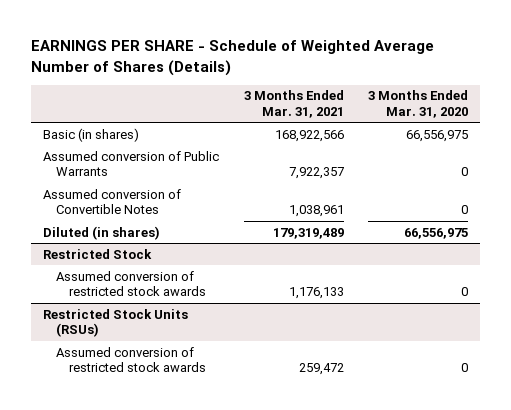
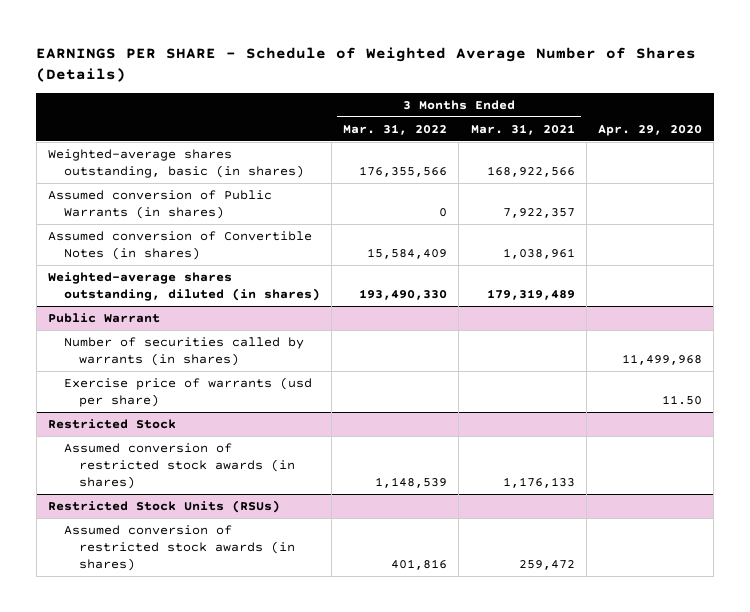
[368,90,469,119] 3 Months Ended Mar. 31, 2020 -> none
none -> [343,123,448,135] Mar. 31, 2022
none -> [598,124,703,136] Apr. 29, 2020
[43,127,140,142] Basic (in shares) -> [48,149,304,179] Weighted-average shares outstanding, basic (in shares)
[43,150,220,177] Assumed conversion of Public Warrants -> [48,190,273,220] Assumed conversion of Public Warrants (in shares)
[43,188,182,215] Assumed conversion of Convertible Notes -> [48,231,313,261] Assumed conversion of Convertible Notes (in shares)
[43,225,161,240] Diluted (in shares) -> [48,272,320,302] Weighted-average shares outstanding, diluted (in shares)
none -> [48,313,161,324] Public Warrant
none -> [63,337,304,367] Number of securities called by warrants (in shares)
none -> [63,377,312,408] Exercise price of warrants (usd per share)
[56,270,207,297] Assumed conversion of restricted stock awards -> [63,443,296,490] Assumed conversion of restricted stock awards (in shares)
[56,346,207,373] Assumed conversion of restricted stock awards -> [63,525,296,572] Assumed conversion of restricted stock awards (in shares)

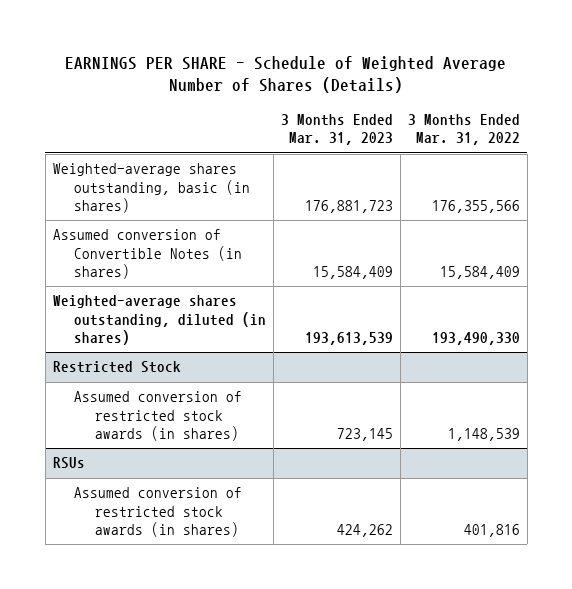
[470,123,575,135] Mar. 31, 2021 -> none
[598,124,703,136] Apr. 29, 2020 -> none
none -> [280,114,393,146] 3 Months Ended Mar. 31, 2023
[48,190,273,220] Assumed conversion of Public Warrants (in shares) -> none
[48,313,161,324] Public Warrant -> none
[63,337,304,367] Number of securities called by warrants (in shares) -> none
[63,377,312,408] Exercise price of warrants (usd per share) -> none
[48,500,281,514] Restricted Stock Units (RSUs) -> [52,457,85,470] RSUs

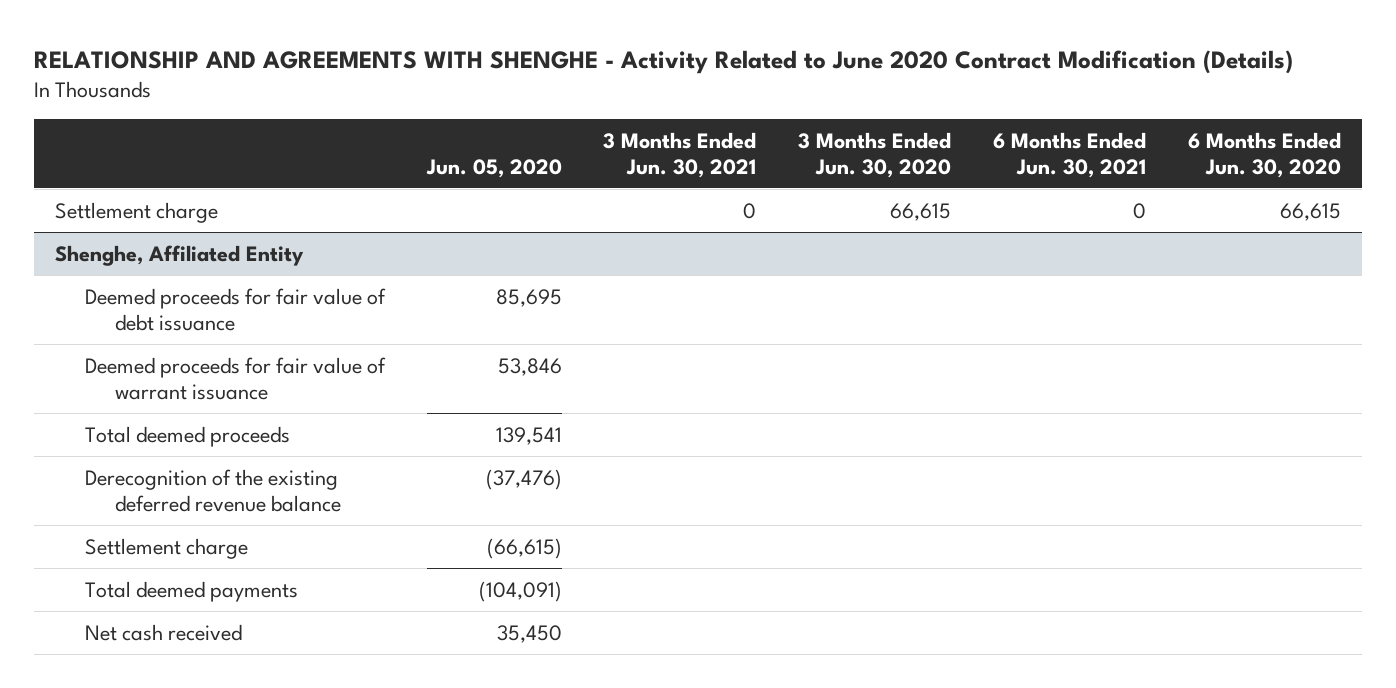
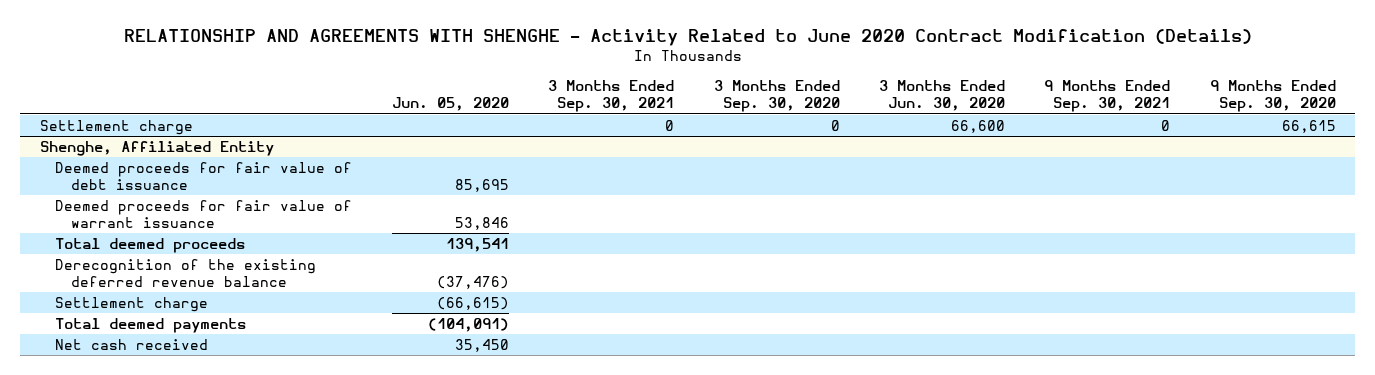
[603,131,757,178] 3 Months Ended Jun. 30, 2021 -> none
[993,131,1147,178] 6 Months Ended Jun. 30, 2021 -> none
[1187,131,1341,178] 6 Months Ended Jun. 30, 2020 -> none
none -> [548,80,675,113] 3 Months Ended Sep. 30, 2021
none -> [713,80,840,113] 3 Months Ended Sep. 30, 2020
none -> [1044,80,1171,113] 9 Months Ended Sep. 30, 2021
none -> [1209,80,1336,113] 9 Months Ended Sep. 30, 2020
[890,202,952,221] 66,615 -> [950,119,1005,133] 66,600

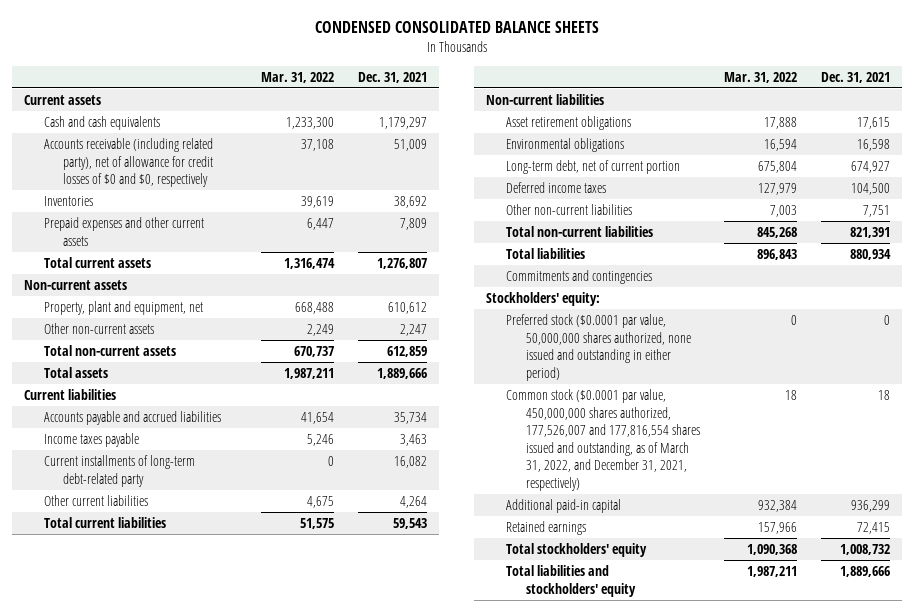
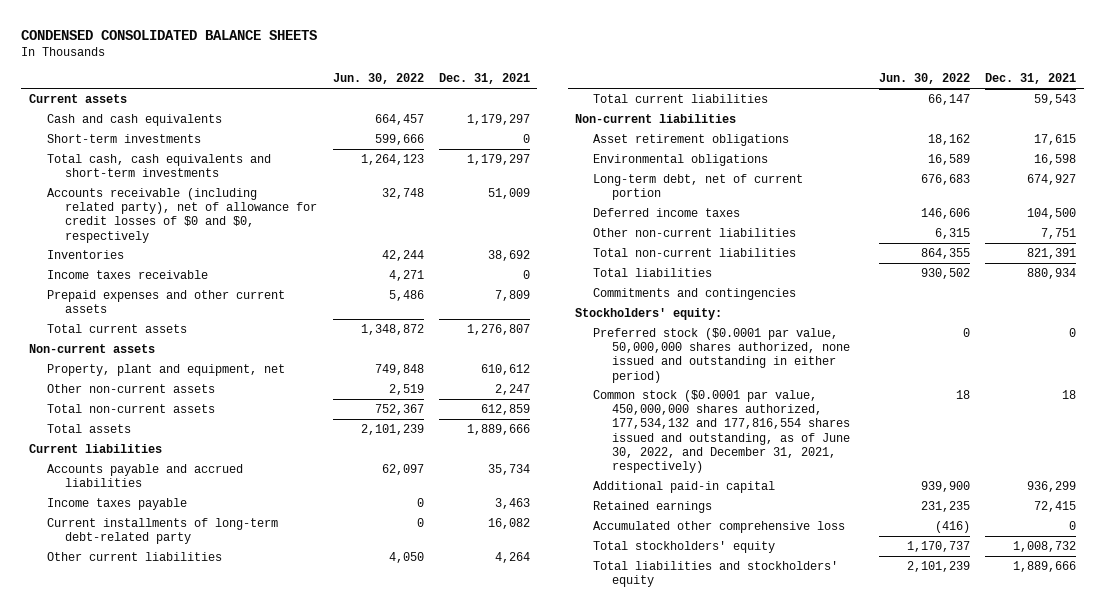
[261,71,335,83] Mar. 31, 2022 -> none
none -> [332,73,424,85] Jun. 30, 2022
none -> [47,133,202,143] Short-term investments
none -> [47,153,272,178] Total cash, cash equivalents and short-term investments
none -> [47,269,209,279] Income taxes receivable
[505,388,700,492] Common stock ($0.0001 par value, 450,000,000 shares authorized, 177,526,007 and 177,816,554 shares issued and outstanding, as of March 31, 2022, and December 31, 2021, respectively) -> [593,389,850,473] Common stock ($0.0001 par value, 450,000,000 shares authorized, 177,534,132 and 177,816,554 shares issued and outstanding, as of June 30, 2022, and December 31, 2021, respectively)
none -> [593,520,846,533] Accumulated other comprehensive loss

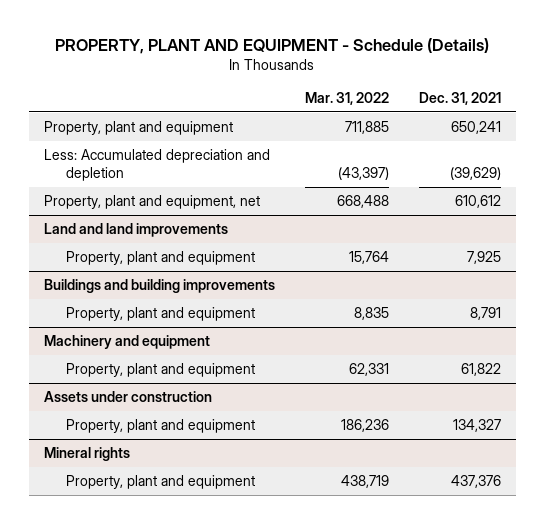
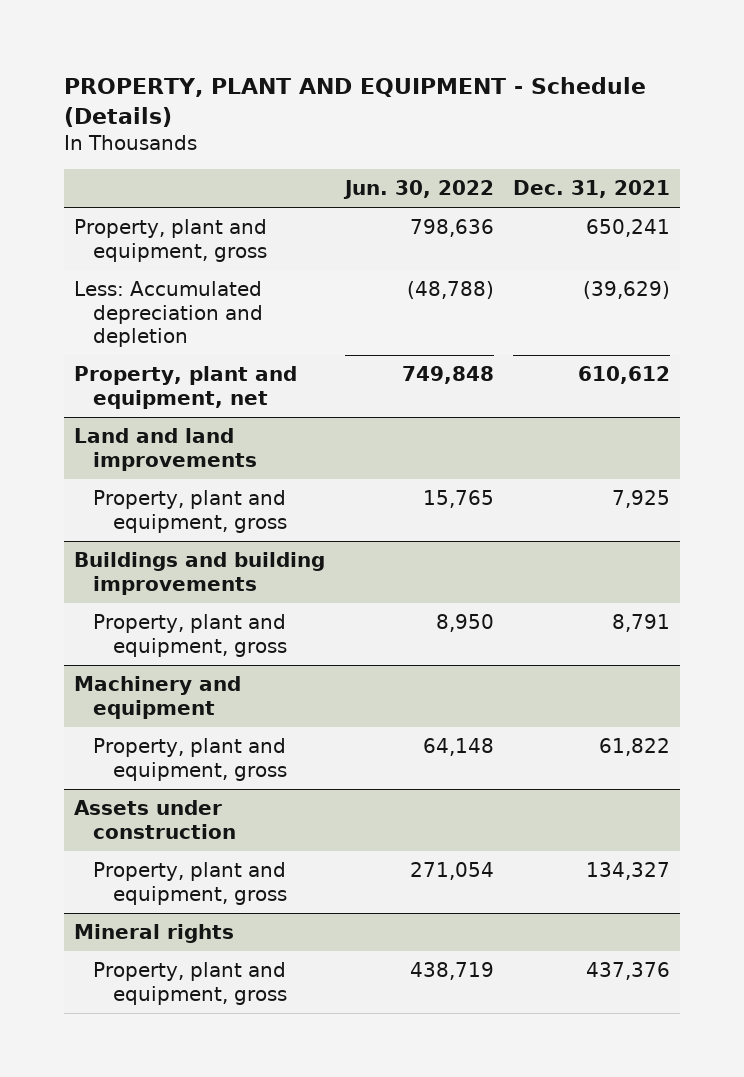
[304,92,389,106] Mar. 31, 2022 -> none
none -> [342,180,494,200] Jun. 30, 2022
[43,120,233,135] Property, plant and equipment -> [73,219,268,262] Property, plant and equipment, gross
[65,250,255,265] Property, plant and equipment -> [93,490,287,533] Property, plant and equipment, gross
[65,306,255,321] Property, plant and equipment -> [93,614,287,657] Property, plant and equipment, gross
[65,362,255,377] Property, plant and equipment -> [93,738,287,781] Property, plant and equipment, gross
[65,418,255,433] Property, plant and equipment -> [93,862,287,905] Property, plant and equipment, gross
[65,474,255,489] Property, plant and equipment -> [93,962,287,1005] Property, plant and equipment, gross

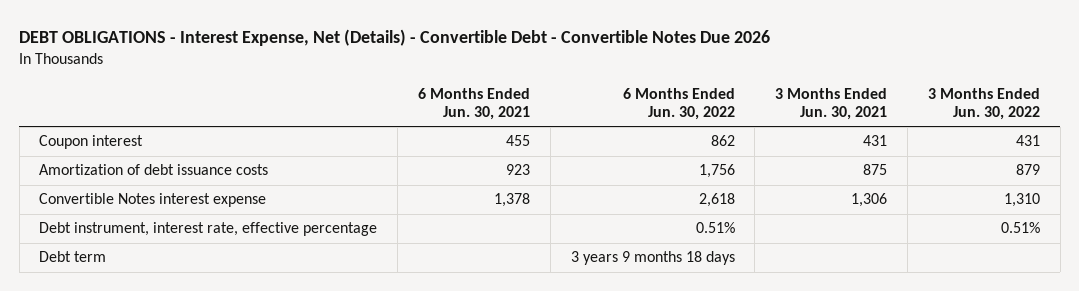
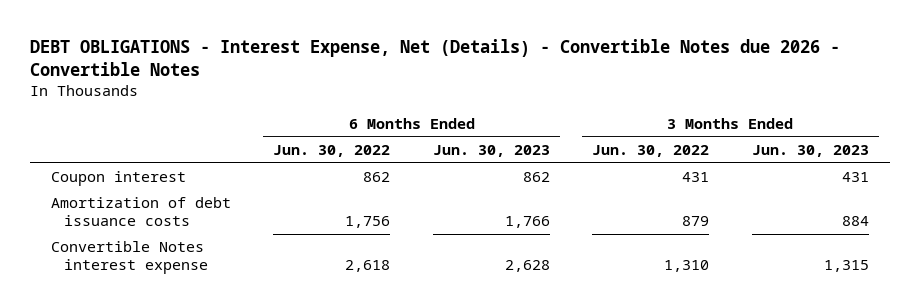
[19,29,771,47] DEBT OBLIGATIONS - Interest Expense, Net (Details) - Convertible Debt - Convertible Notes Due 2026 -> [29,38,840,76] DEBT OBLIGATIONS - Interest Expense, Net (Details) - Convertible Notes due 2026 - Convertible Notes
[418,87,531,121] 6 Months Ended Jun. 30, 2021 -> none
[775,87,888,121] 3 Months Ended Jun. 30, 2021 -> none
none -> [432,144,550,157] Jun. 30, 2023
none -> [751,144,869,157] Jun. 30, 2023
[39,222,378,237] Debt instrument, interest rate, effective percentage -> none
[39,251,107,263] Debt term -> none

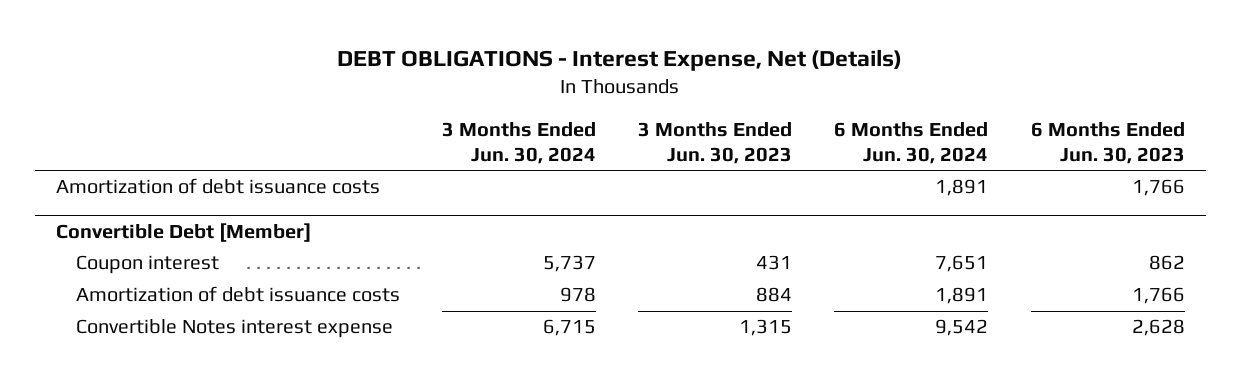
[29,38,840,76] DEBT OBLIGATIONS - Interest Expense, Net (Details) - Convertible Notes due 2026 - Convertible Notes -> [337,49,903,72] DEBT OBLIGATIONS - Interest Expense, Net (Details)
[273,144,391,157] Jun. 30, 2022 -> none
[592,144,710,157] Jun. 30, 2022 -> none
none -> [442,121,597,164] 3 Months Ended Jun. 30, 2024
none -> [834,121,989,164] 6 Months Ended Jun. 30, 2024
none -> [56,178,381,195] Amortization of debt issuance costs
none -> [56,223,312,243] Convertible Debt [Member]

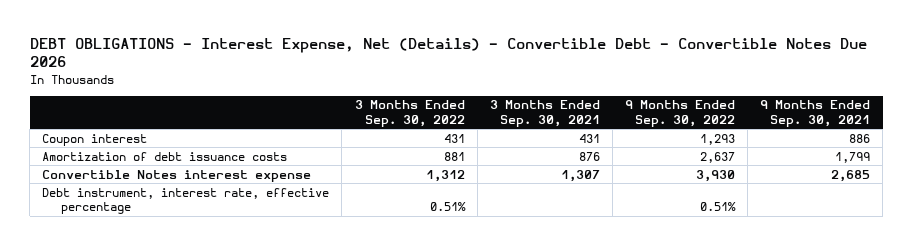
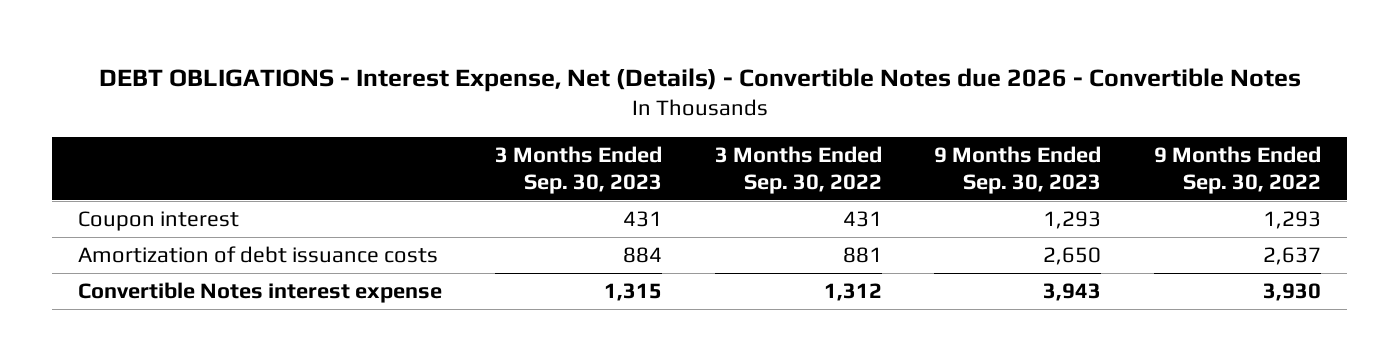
[29,37,867,68] DEBT OBLIGATIONS - Interest Expense, Net (Details) - Convertible Debt - Convertible Notes Due 2026 -> [98,67,1301,92] DEBT OBLIGATIONS - Interest Expense, Net (Details) - Convertible Notes due 2026 - Convertible Notes
[489,100,600,127] 3 Months Ended Sep. 30, 2021 -> none
[760,100,871,127] 9 Months Ended Sep. 30, 2021 -> none
none -> [494,146,662,195] 3 Months Ended Sep. 30, 2023
none -> [934,146,1102,195] 9 Months Ended Sep. 30, 2023
[42,187,330,215] Debt instrument, interest rate, effective percentage -> none

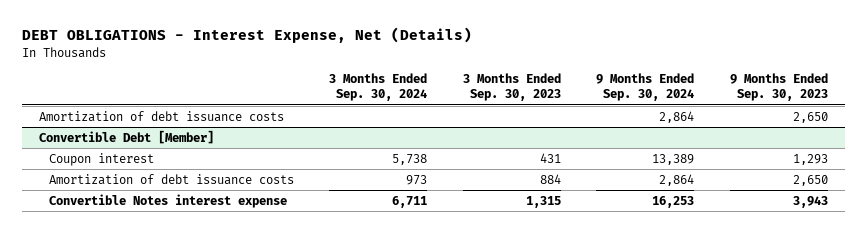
[98,67,1301,92] DEBT OBLIGATIONS - Interest Expense, Net (Details) - Convertible Notes due 2026 - Convertible Notes -> [21,27,472,44] DEBT OBLIGATIONS - Interest Expense, Net (Details)
[714,146,882,195] 3 Months Ended Sep. 30, 2022 -> none
[1154,146,1322,195] 9 Months Ended Sep. 30, 2022 -> none
none -> [329,73,428,102] 3 Months Ended Sep. 30, 2024
none -> [596,73,695,102] 9 Months Ended Sep. 30, 2024
none -> [39,110,285,122] Amortization of debt issuance costs
none -> [39,129,215,144] Convertible Debt [Member]

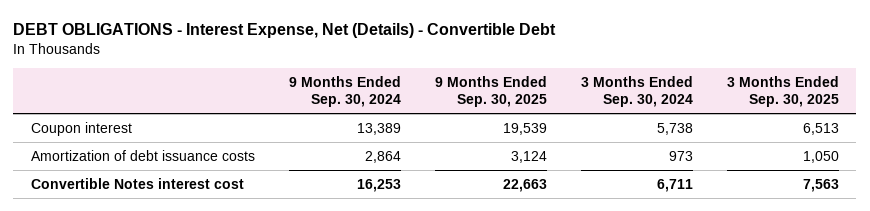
[21,27,472,44] DEBT OBLIGATIONS - Interest Expense, Net (Details) -> [13,23,557,39] DEBT OBLIGATIONS - Interest Expense, Net (Details) - Convertible Debt
[462,73,561,102] 3 Months Ended Sep. 30, 2023 -> none
[729,73,828,102] 9 Months Ended Sep. 30, 2023 -> none
none -> [434,75,547,107] 9 Months Ended Sep. 30, 2025
none -> [727,75,840,107] 3 Months Ended Sep. 30, 2025
[39,110,285,122] Amortization of debt issuance costs -> none
[39,129,215,144] Convertible Debt [Member] -> none
[48,193,287,208] Convertible Notes interest expense -> [30,177,244,189] Convertible Notes interest cost

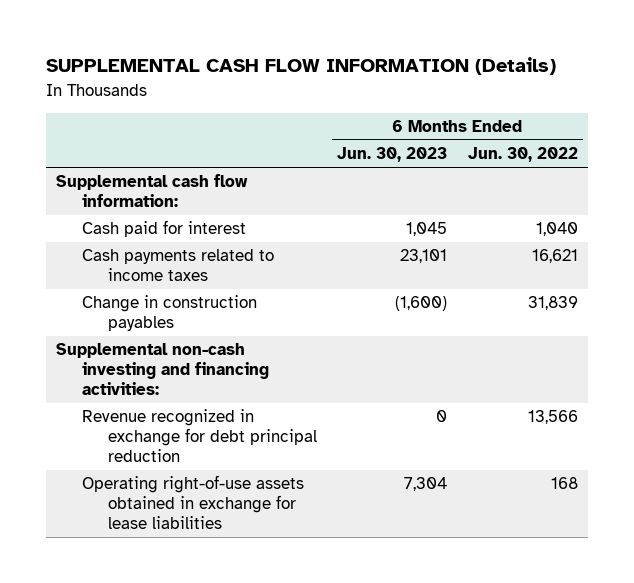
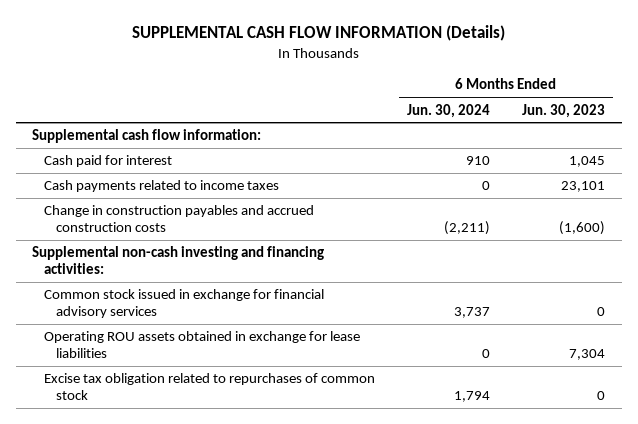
[467,147,578,163] Jun. 30, 2022 -> none
none -> [407,103,491,118] Jun. 30, 2024
[81,295,257,332] Change in construction payables -> [43,205,314,233] Change in construction payables and accrued construction costs
[81,409,317,463] Revenue recognized in exchange for debt principal reduction -> none
none -> [43,289,324,319] Common stock issued in exchange for financial advisory services
[81,475,304,530] Operating right-of-use assets obtained in exchange for lease liabilities -> [43,331,360,359] Operating ROU assets obtained in exchange for lease liabilities
none -> [43,373,375,401] Excise tax obligation related to repurchases of common stock

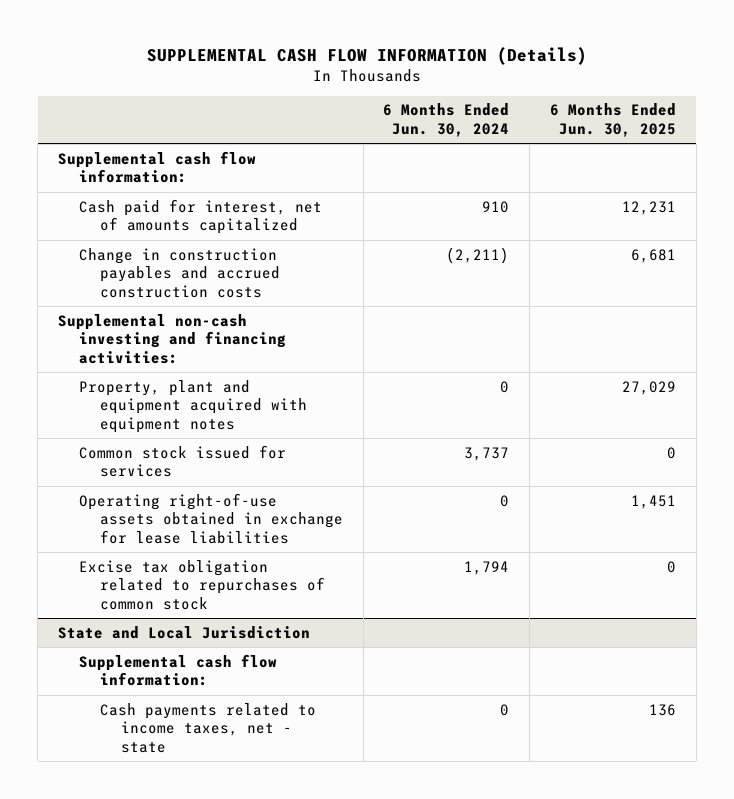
[522,103,606,118] Jun. 30, 2023 -> none
none -> [549,103,676,138] 6 Months Ended Jun. 30, 2025
[43,180,279,193] Cash payments related to income taxes -> none
[43,155,172,168] Cash paid for interest -> [78,198,322,235] Cash paid for interest, net of amounts capitalized
none -> [78,379,307,434] Property, plant and equipment acquired with equipment notes
[43,289,324,319] Common stock issued in exchange for financial advisory services -> [78,444,286,478] Common stock issued for services
[43,331,360,359] Operating ROU assets obtained in exchange for lease liabilities -> [78,492,343,545] Operating right-of-use assets obtained in exchange for lease liabilities
none -> [57,625,310,639] State and Local Jurisdiction
none -> [78,653,277,687] Supplemental cash flow information:
none -> [99,702,316,754] Cash payments related to income taxes, net - state

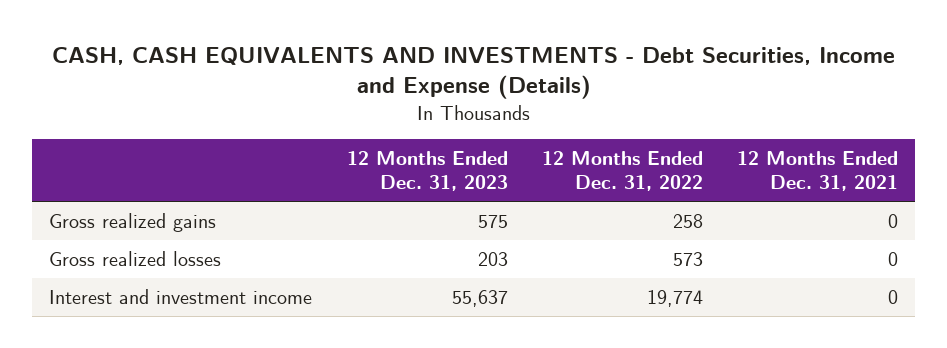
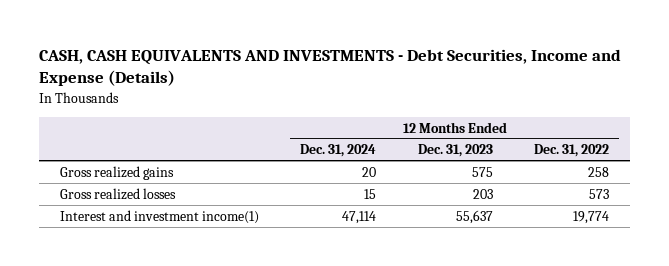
[736,151,898,192] 12 Months Ended Dec. 31, 2021 -> none
none -> [300,144,377,158] Dec. 31, 2024
[49,288,313,304] Interest and investment income -> [59,209,259,224] Interest and investment income(1)

